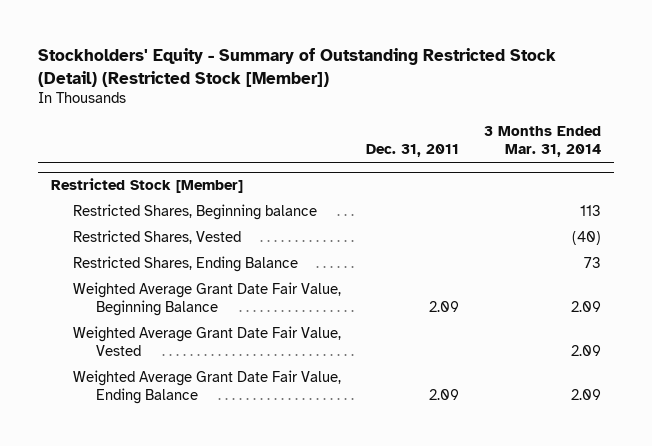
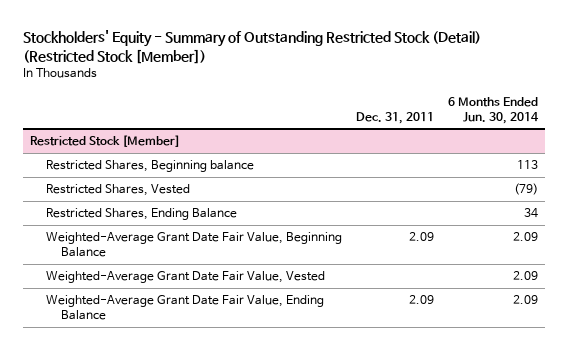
[484,125,602,158] 3 Months Ended Mar. 31, 2014 -> none
none -> [448,96,540,124] 6 Months Ended Jun. 30, 2014
[73,281,342,317] Weighted Average Grant Date Fair Value, Beginning Balance -> [45,232,342,258] Weighted-Average Grant Date Fair Value, Beginning Balance
[73,325,342,357] Weighted Average Grant Date Fair Value, Vested -> [45,271,325,284] Weighted-Average Grant Date Fair Value, Vested
[73,369,342,405] Weighted Average Grant Date Fair Value, Ending Balance -> [45,295,324,321] Weighted-Average Grant Date Fair Value, Ending Balance

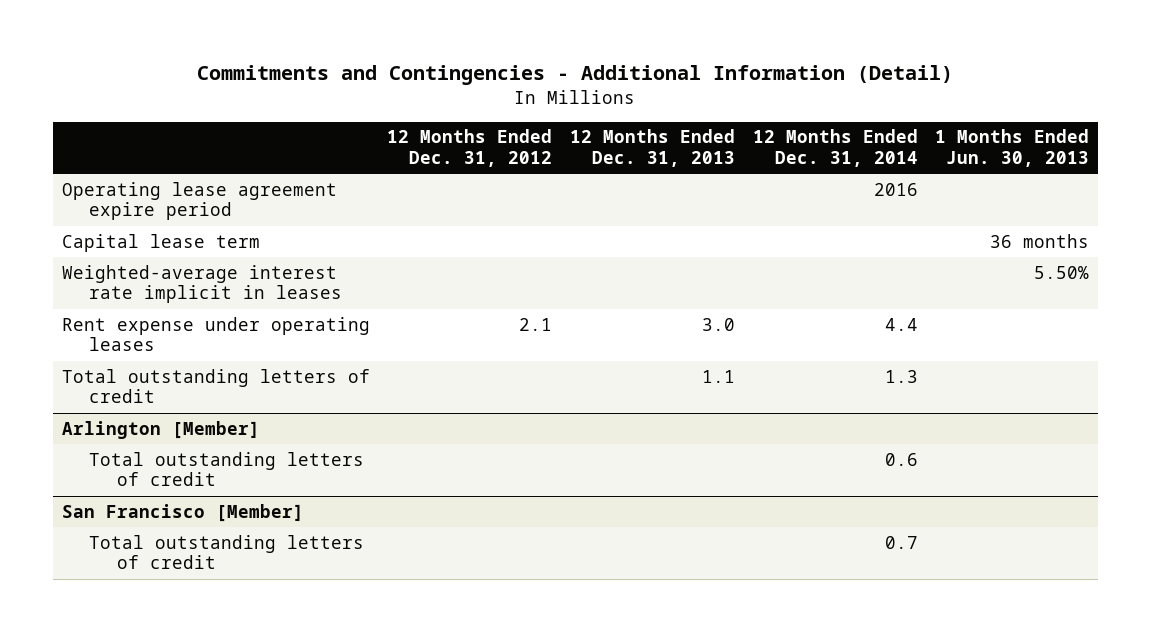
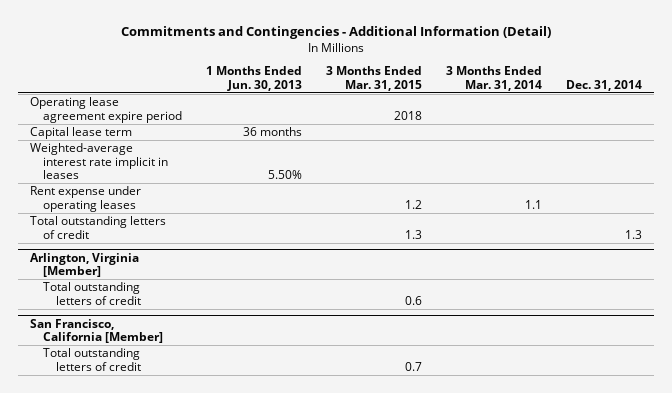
[387,129,553,167] 12 Months Ended Dec. 31, 2012 -> none
[569,129,735,167] 12 Months Ended Dec. 31, 2013 -> none
[752,129,918,167] 12 Months Ended Dec. 31, 2014 -> none
none -> [325,66,422,91] 3 Months Ended Mar. 31, 2015
none -> [445,66,542,91] 3 Months Ended Mar. 31, 2014
none -> [565,79,642,91] Dec. 31, 2014
[61,420,260,439] Arlington [Member] -> [30,252,140,278] Arlington, Virginia [Member]
[61,503,304,522] San Francisco [Member] -> [30,318,164,344] San Francisco, California [Member]

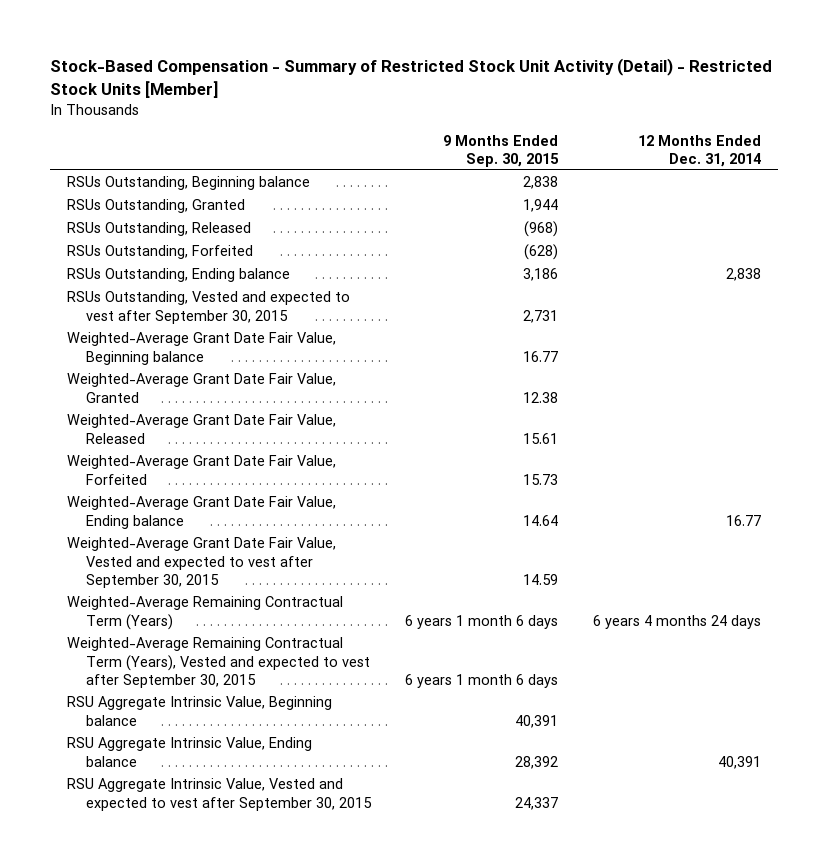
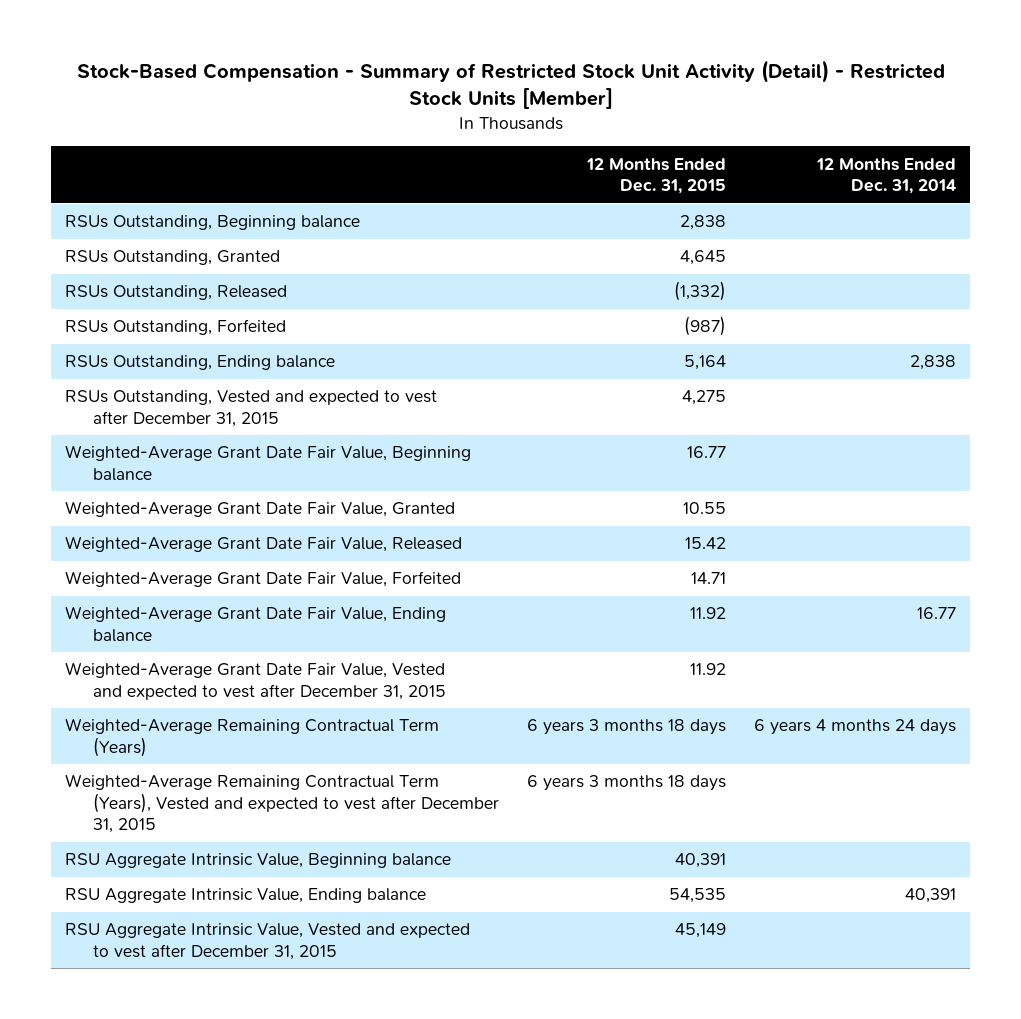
[443,134,560,167] 9 Months Ended Sep. 30, 2015 -> none
none -> [585,157,726,195] 12 Months Ended Dec. 31, 2015
[67,291,351,324] RSUs Outstanding, Vested and expected to vest after September 30, 2015 -> [65,390,438,427] RSUs Outstanding, Vested and expected to vest after December 31, 2015
[67,537,337,589] Weighted-Average Grant Date Fair Value, Vested and expected to vest after September 30, 2015 -> [65,662,446,700] Weighted-Average Grant Date Fair Value, Vested and expected to vest after December 31, 2015
[67,637,370,689] Weighted-Average Remaining Contractual Term (Years), Vested and expected to vest after September 30, 2015 -> [65,774,499,834] Weighted-Average Remaining Contractual Term (Years), Vested and expected to vest after December 31, 2015
[67,778,372,811] RSU Aggregate Intrinsic Value, Vested and expected to vest after September 30, 2015 -> [65,923,471,960] RSU Aggregate Intrinsic Value, Vested and expected to vest after December 31, 2015

